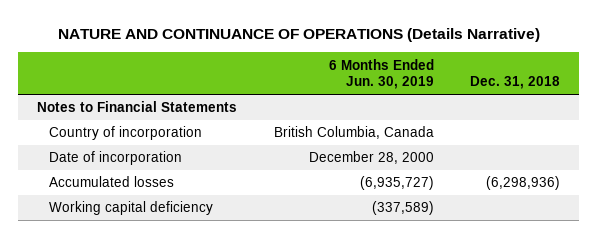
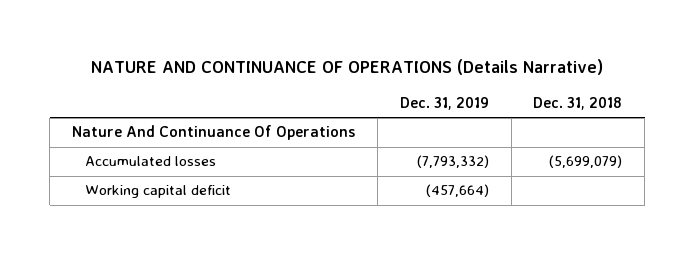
[328,58,434,90] 6 Months Ended Jun. 30, 2019 -> none
none -> [399,97,489,111] Dec. 31, 2019
[36,101,237,113] Notes to Financial Statements -> none
[49,126,203,141] Country of incorporation -> none
[49,151,183,166] Date of incorporation -> none
none -> [72,125,356,141] Nature And Continuance Of Operations
[486,176,561,191] (6,298,936) -> [549,155,623,169] (5,699,079)
[49,201,214,216] Working capital deficiency -> [84,185,231,199] Working capital deficit

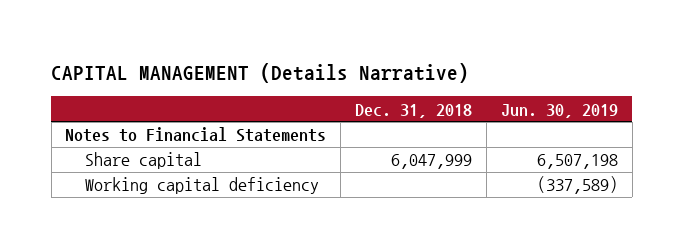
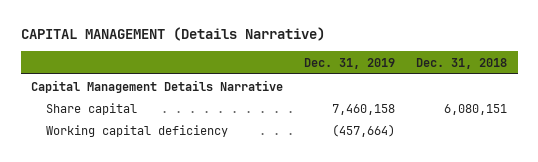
[500,103,618,118] Jun. 30, 2019 -> none
none -> [304,57,396,69] Dec. 31, 2019
[65,127,327,143] Notes to Financial Statements -> none
none -> [31,79,284,93] Capital Management Details Narrative
[391,154,473,170] 6,047,999 -> [444,103,508,115] 6,080,151

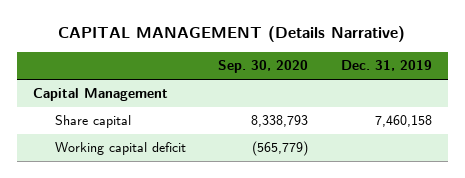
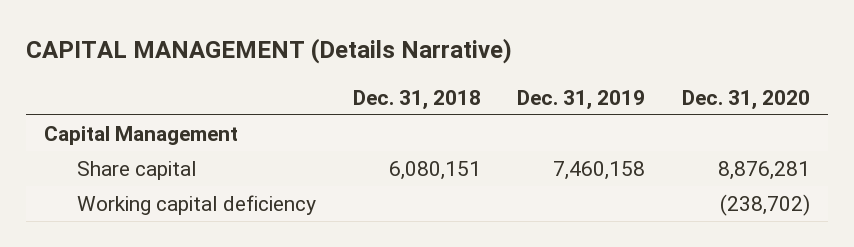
[218,60,309,74] Sep. 30, 2020 -> none
none -> [352,89,481,110] Dec. 31, 2018
none -> [681,89,810,110] Dec. 31, 2020
[55,142,187,156] Working capital deficit -> [77,195,317,216] Working capital deficiency

